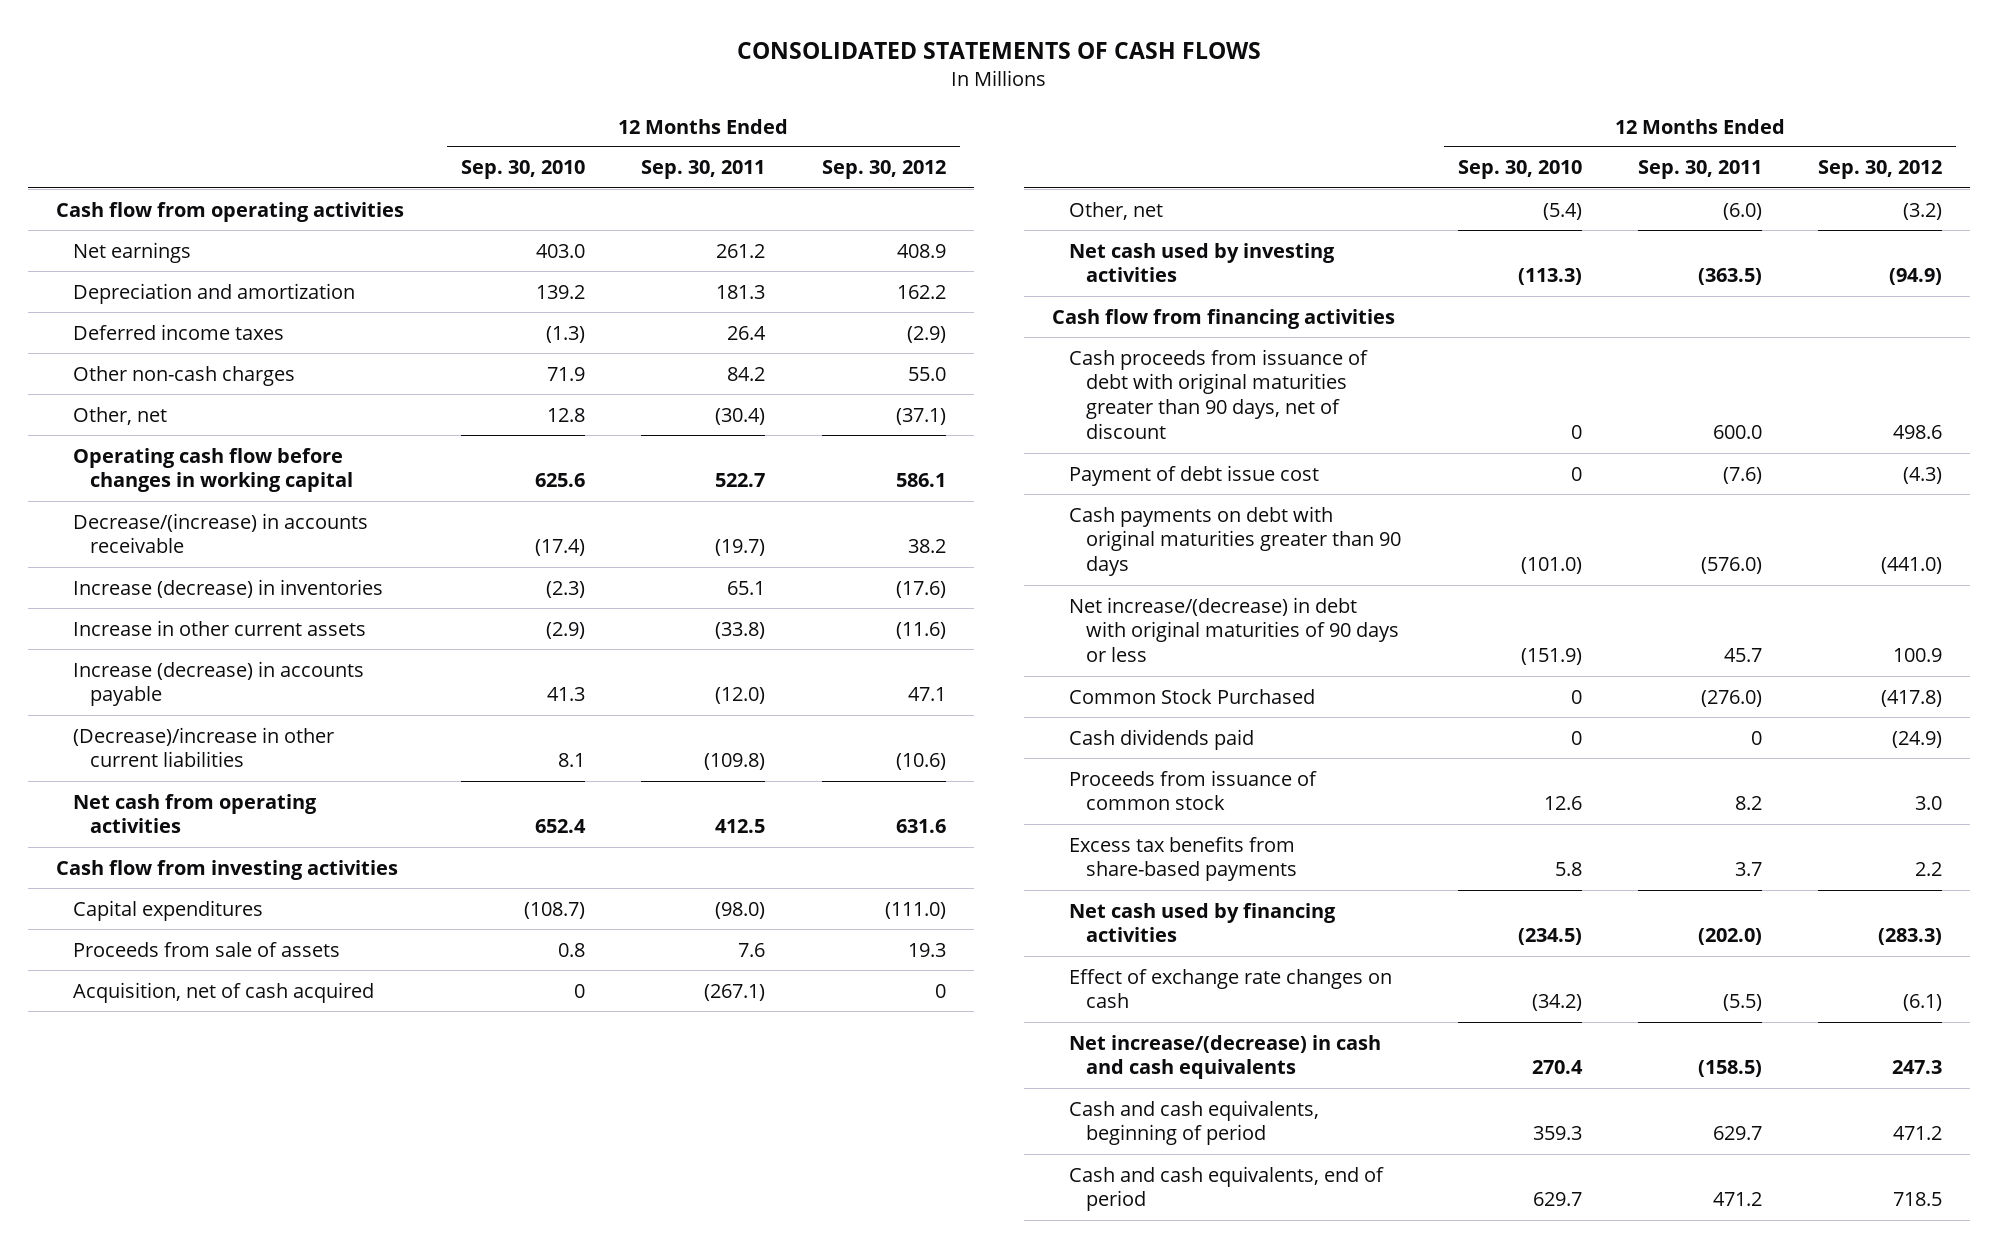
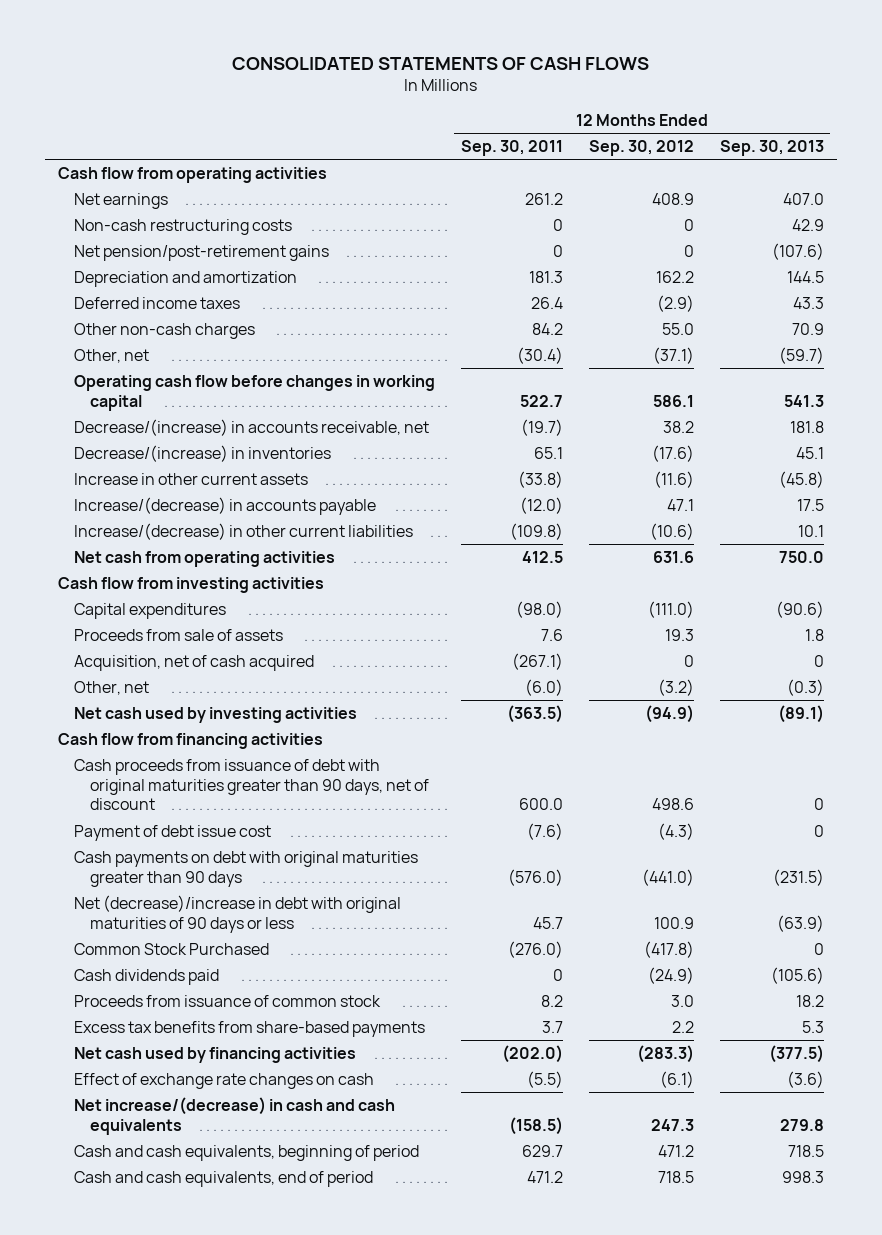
[461,160,586,180] Sep. 30, 2010 -> none
none -> [719,140,824,157] Sep. 30, 2013
none -> [73,218,292,235] Non-cash restructuring costs
none -> [73,244,329,261] Net pension/post-retirement gains
[72,512,368,554] Decrease/(increase) in accounts receivable -> [73,418,429,436] Decrease/(increase) in accounts receivable, net
[72,578,383,598] Increase (decrease) in inventories -> [73,444,331,462] Decrease/(increase) in inventories
[72,660,364,707] Increase (decrease) in accounts payable -> [73,496,376,515] Increase/(decrease) in accounts payable
[72,726,334,768] (Decrease)/increase in other current liabilities -> [73,522,413,540] Increase/(decrease) in other current liabilities
[1069,596,1400,663] Net increase/(decrease) in debt with original maturities of 90 days or less -> [73,894,401,933] Net (decrease)/increase in debt with original maturities of 90 days or less

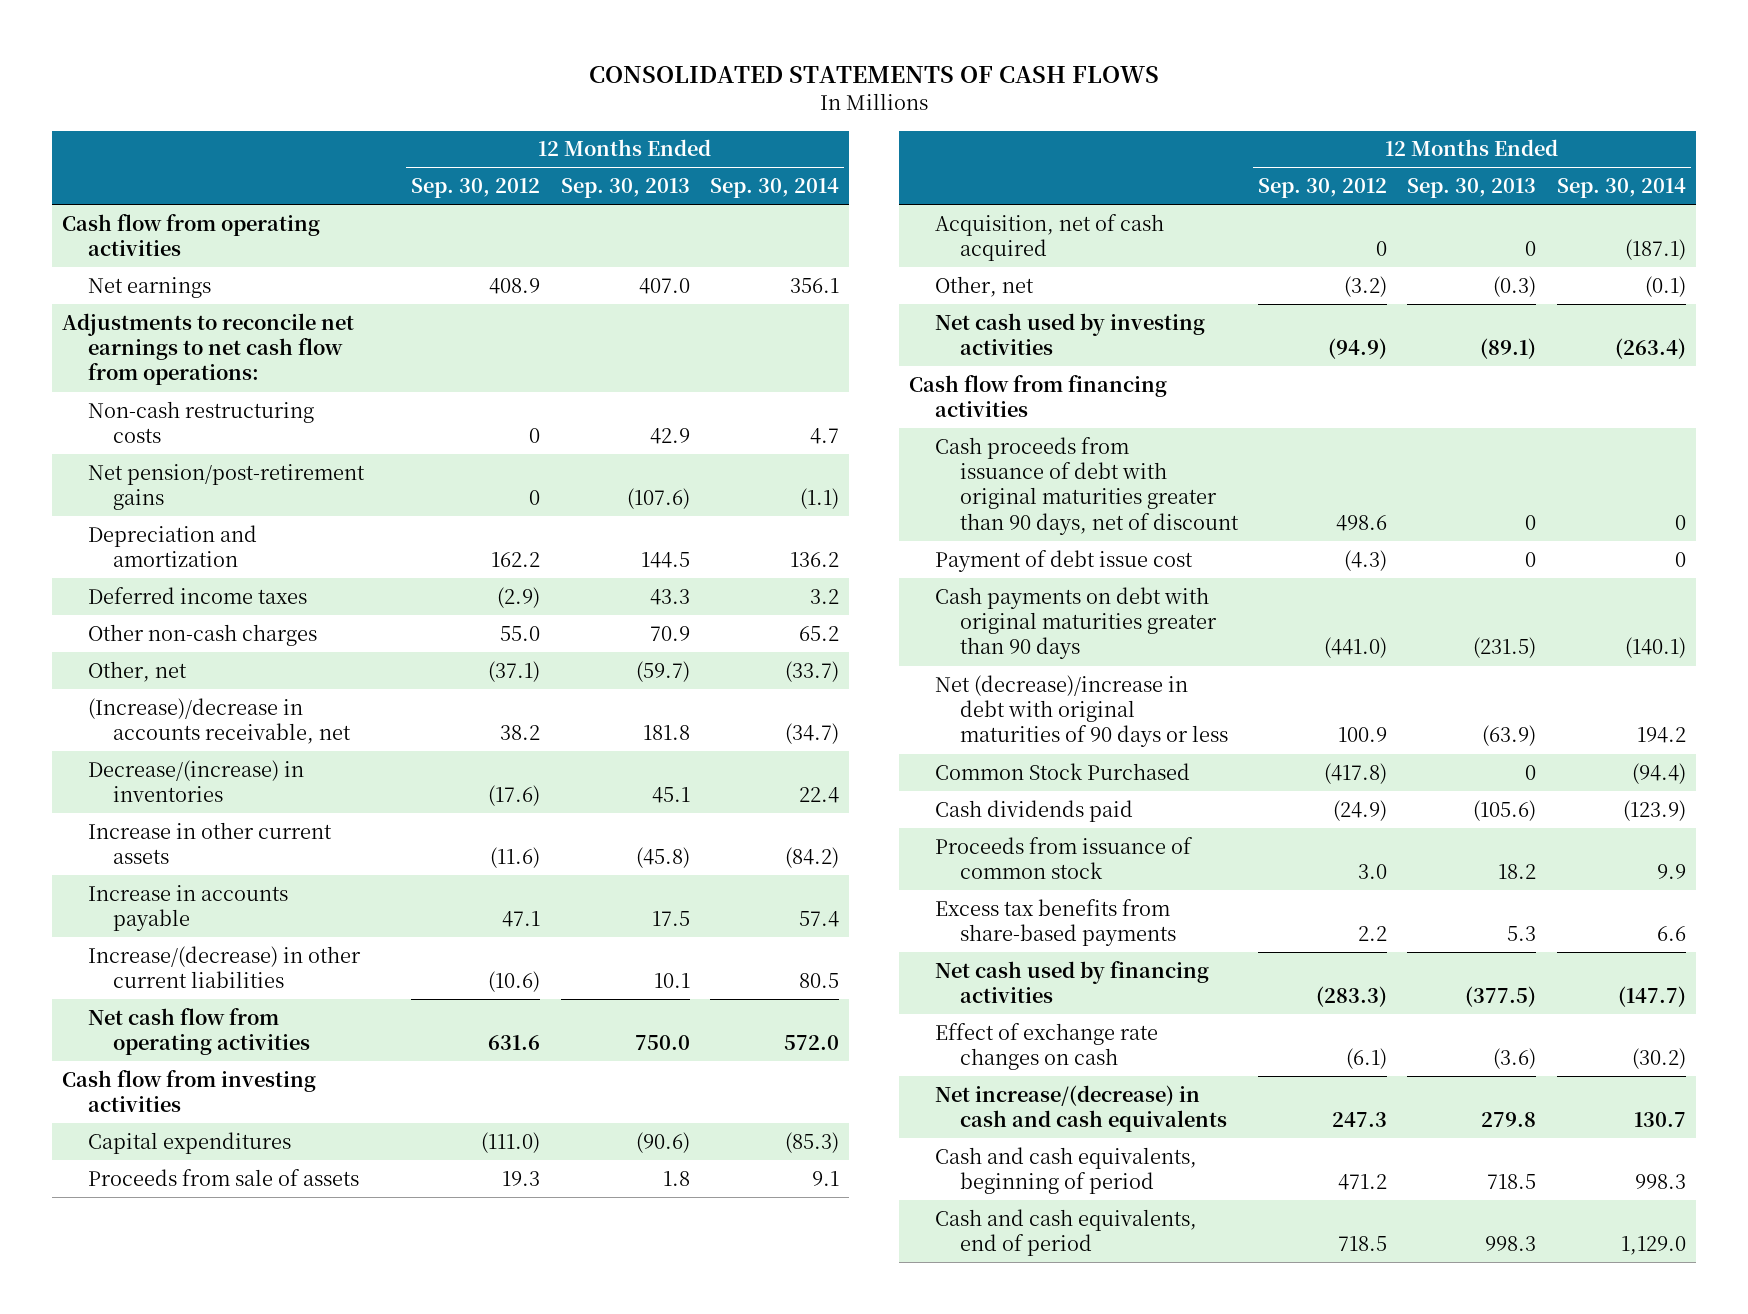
[460,140,563,157] Sep. 30, 2011 -> none
none -> [709,178,839,199] Sep. 30, 2014
none -> [62,312,355,386] Adjustments to reconcile net earnings to net cash flow from operations:
[73,374,435,411] Operating cash flow before changes in working capital -> none
[73,418,429,436] Decrease/(increase) in accounts receivable, net -> [87,697,352,745] (Increase)/decrease in accounts receivable, net
[73,496,376,515] Increase/(decrease) in accounts payable -> [87,884,288,932] Increase in accounts payable
[73,550,335,567] Net cash from operating activities -> [87,1007,311,1056] Net cash flow from operating activities

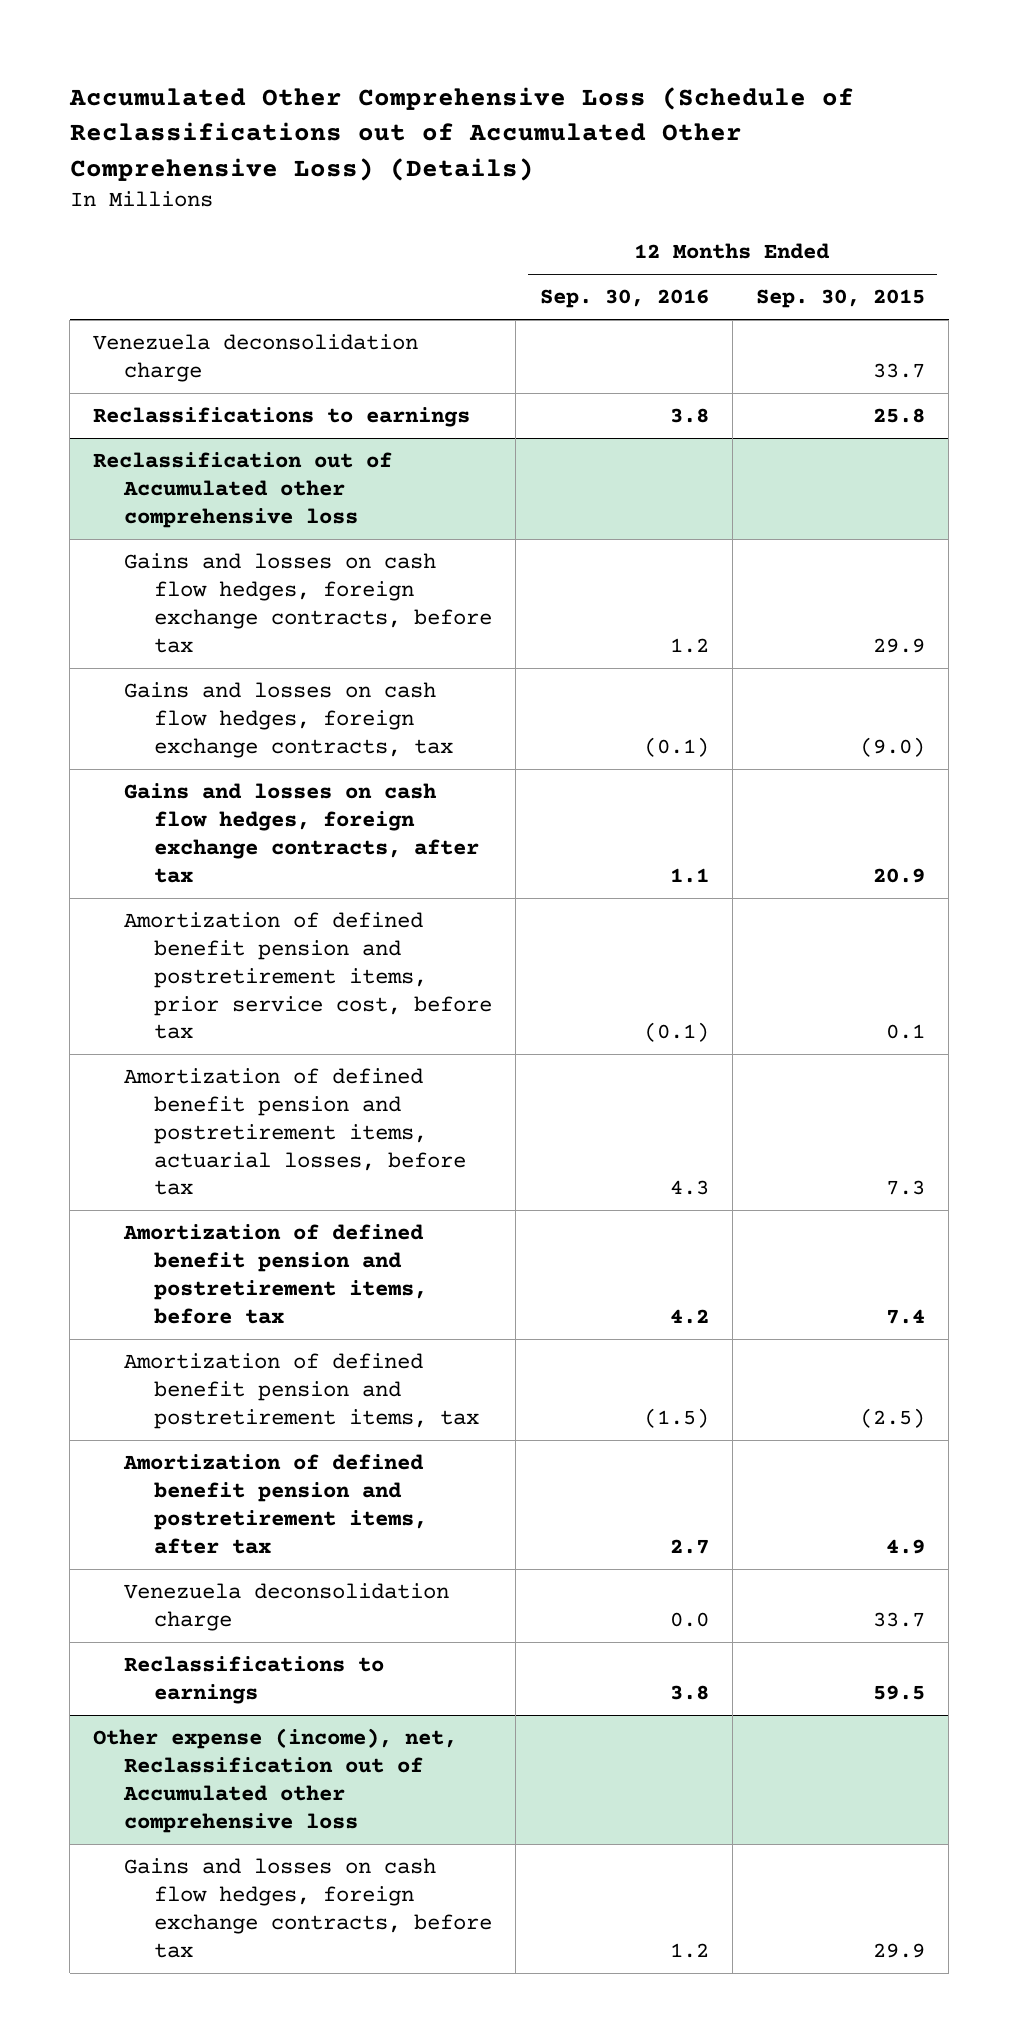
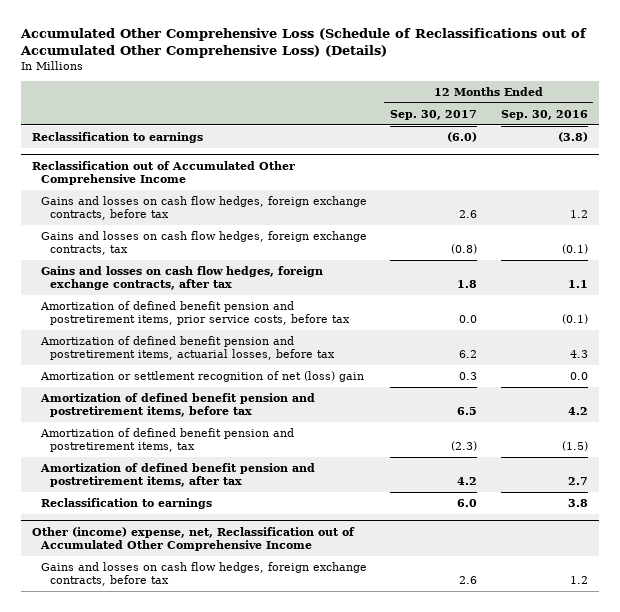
[755,289,925,309] Sep. 30, 2015 -> none
none -> [390,110,478,121] Sep. 30, 2017
[93,334,419,383] Venezuela deconsolidation charge -> none
[93,407,471,428] Reclassifications to earnings -> [32,132,204,144] Reclassification to earnings
[669,408,709,424] 3.8 -> [557,132,588,143] (3.8)
[93,452,393,528] Reclassification out of Accumulated other comprehensive loss -> [32,160,296,185] Reclassification out of Accumulated Other Comprehensive Income
[123,912,493,1040] Amortization of defined benefit pension and postretirement items, prior service cost, before tax -> [39,301,350,326] Amortization of defined benefit pension and postretirement items, prior service costs, before tax
none -> [39,371,364,383] Amortization or settlement recognition of net (loss) gain
[123,1583,449,1632] Venezuela deconsolidation charge -> none
[123,1656,384,1705] Reclassifications to earnings -> [40,498,212,510] Reclassification to earnings
[93,1728,458,1833] Other expense (income), net, Reclassification out of Accumulated other comprehensive loss -> [32,526,356,551] Other (income) expense, net, Reclassification out of Accumulated Other Comprehensive Income

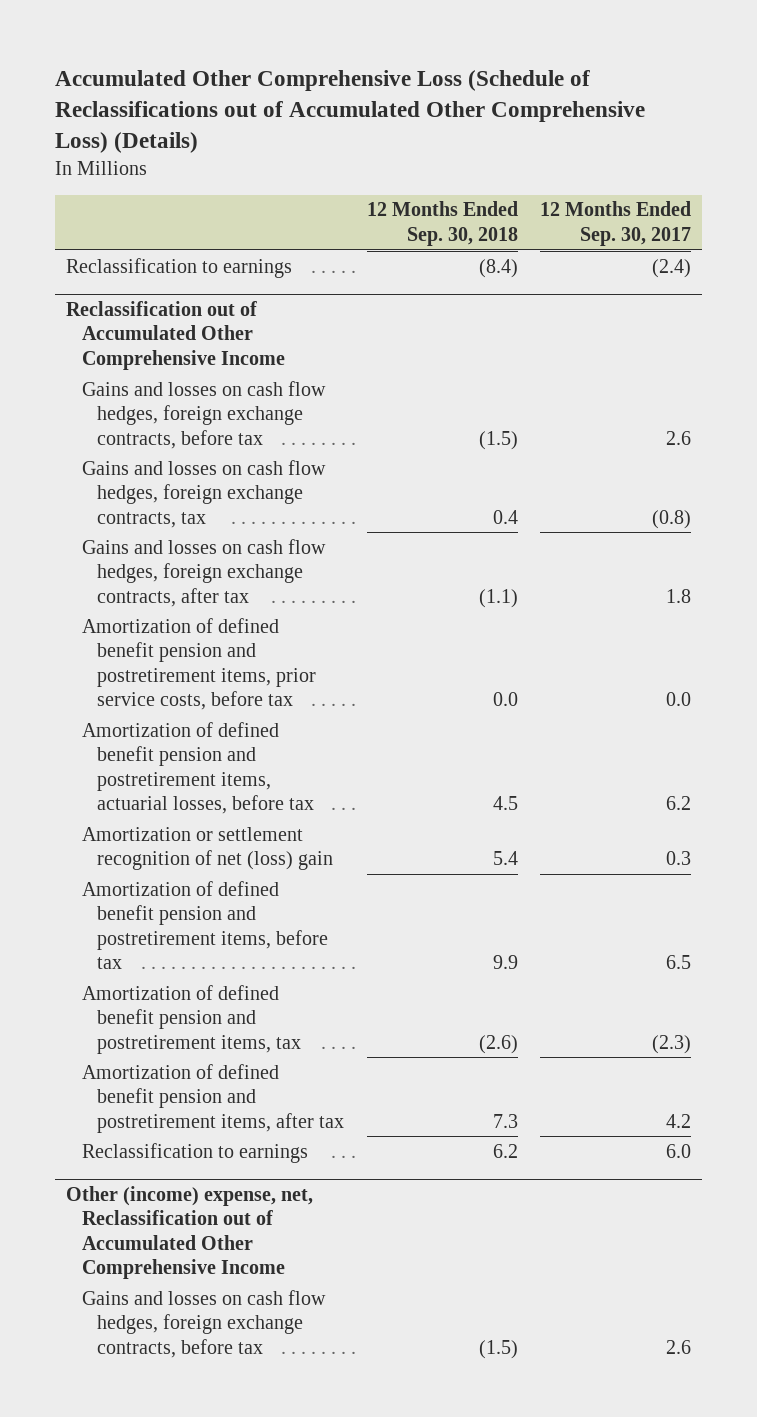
[500,110,588,121] Sep. 30, 2016 -> none
none -> [366,201,518,246] 12 Months Ended Sep. 30, 2018
[447,132,478,143] (6.0) -> [652,258,692,278] (2.4)

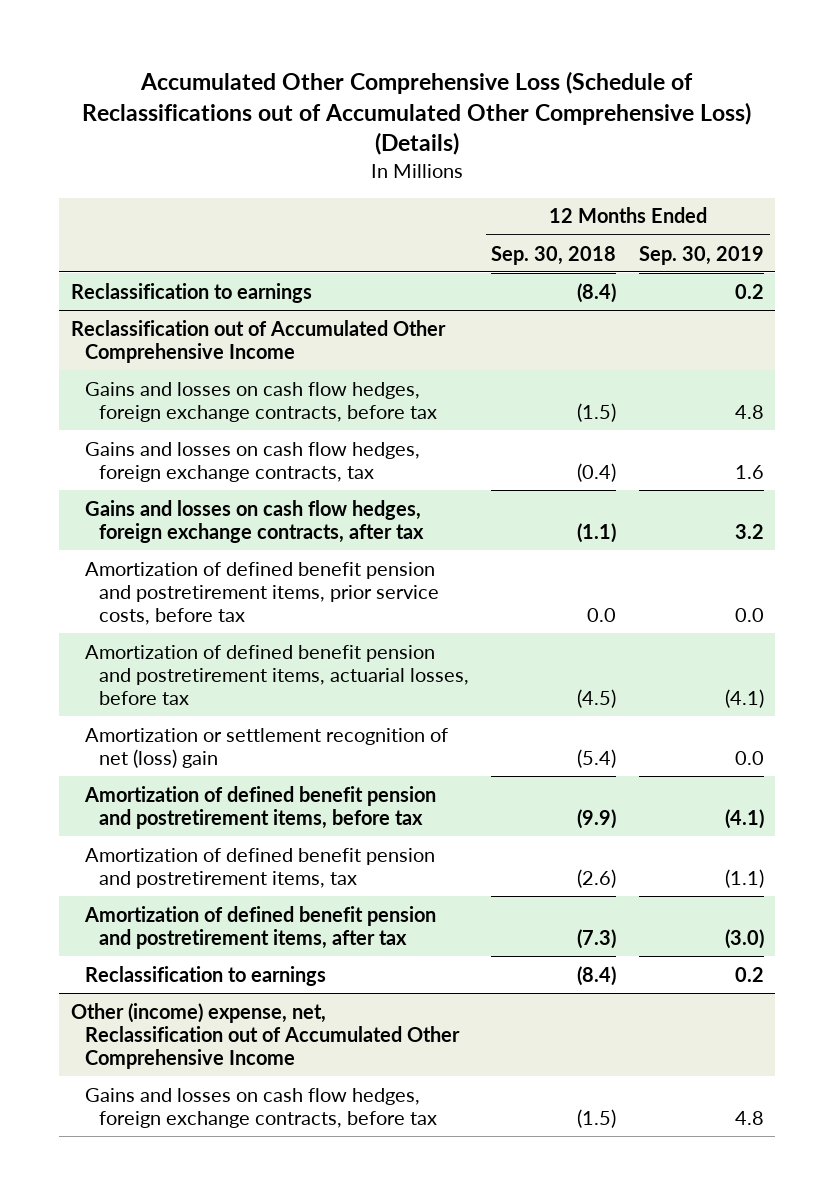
[540,201,692,246] 12 Months Ended Sep. 30, 2017 -> none
none -> [638,245,764,265] Sep. 30, 2019
[492,509,518,524] 0.4 -> [577,462,617,482] (0.4)
[492,795,518,810] 4.5 -> [577,688,617,708] (4.5)
[492,851,518,866] 5.4 -> [577,748,617,768] (5.4)
[492,954,518,969] 9.9 -> [577,808,617,829] (9.9)
[492,1113,518,1128] 7.3 -> [577,928,617,949] (7.3)
[492,1143,518,1158] 6.2 -> [577,965,617,986] (8.4)

